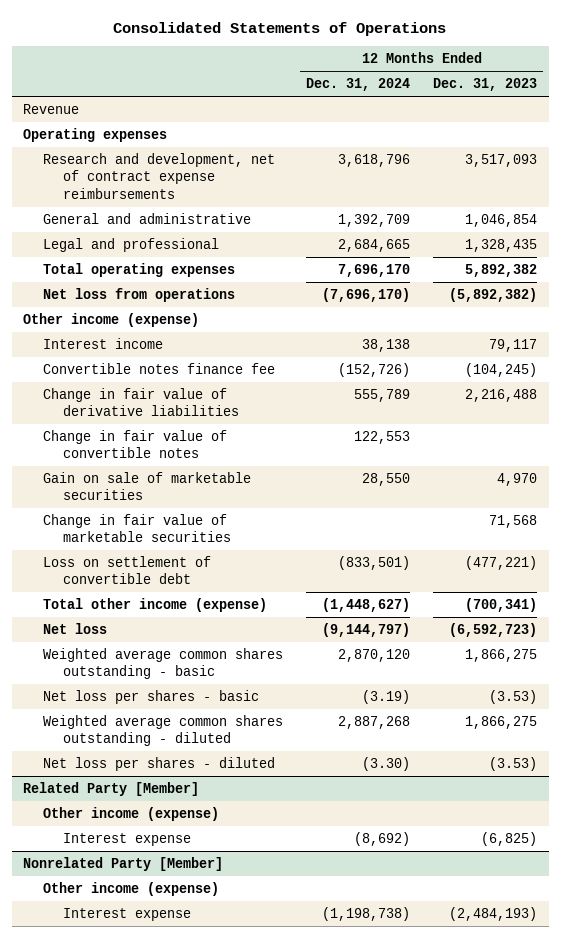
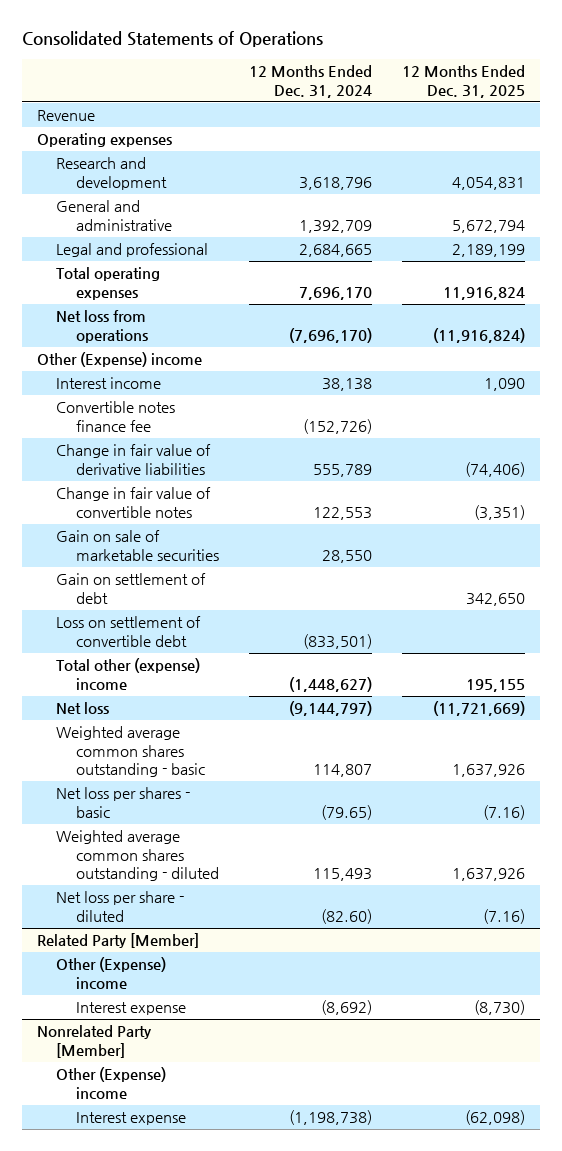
[433,78,538,92] Dec. 31, 2023 -> none
none -> [401,65,525,98] 12 Months Ended Dec. 31, 2025
[43,152,276,199] Research and development, net of contract expense reimbursements -> [56,157,167,190] Research and development
[23,312,200,327] Other income (expense) -> [36,352,202,368] Other (Expense) income
[43,513,231,543] Change in fair value of marketable securities -> none
none -> [56,573,207,604] Gain on settlement of debt
[43,597,268,612] Total other income (expense) -> [56,658,201,690] Total other (expense) income
[338,648,411,662] 2,870,120 -> [312,764,372,778] 114,807
[362,689,411,704] (3.19) -> [320,804,372,820] (79.65)
[338,715,411,729] 2,887,268 -> [312,868,372,882] 115,493
[43,756,276,771] Net loss per shares - diluted -> [56,891,185,922] Net loss per share - diluted
[362,756,411,771] (3.30) -> [320,908,372,924] (82.60)
[43,806,220,821] Other income (expense) -> [56,957,167,989] Other (Expense) income
[43,881,220,896] Other income (expense) -> [56,1067,167,1099] Other (Expense) income

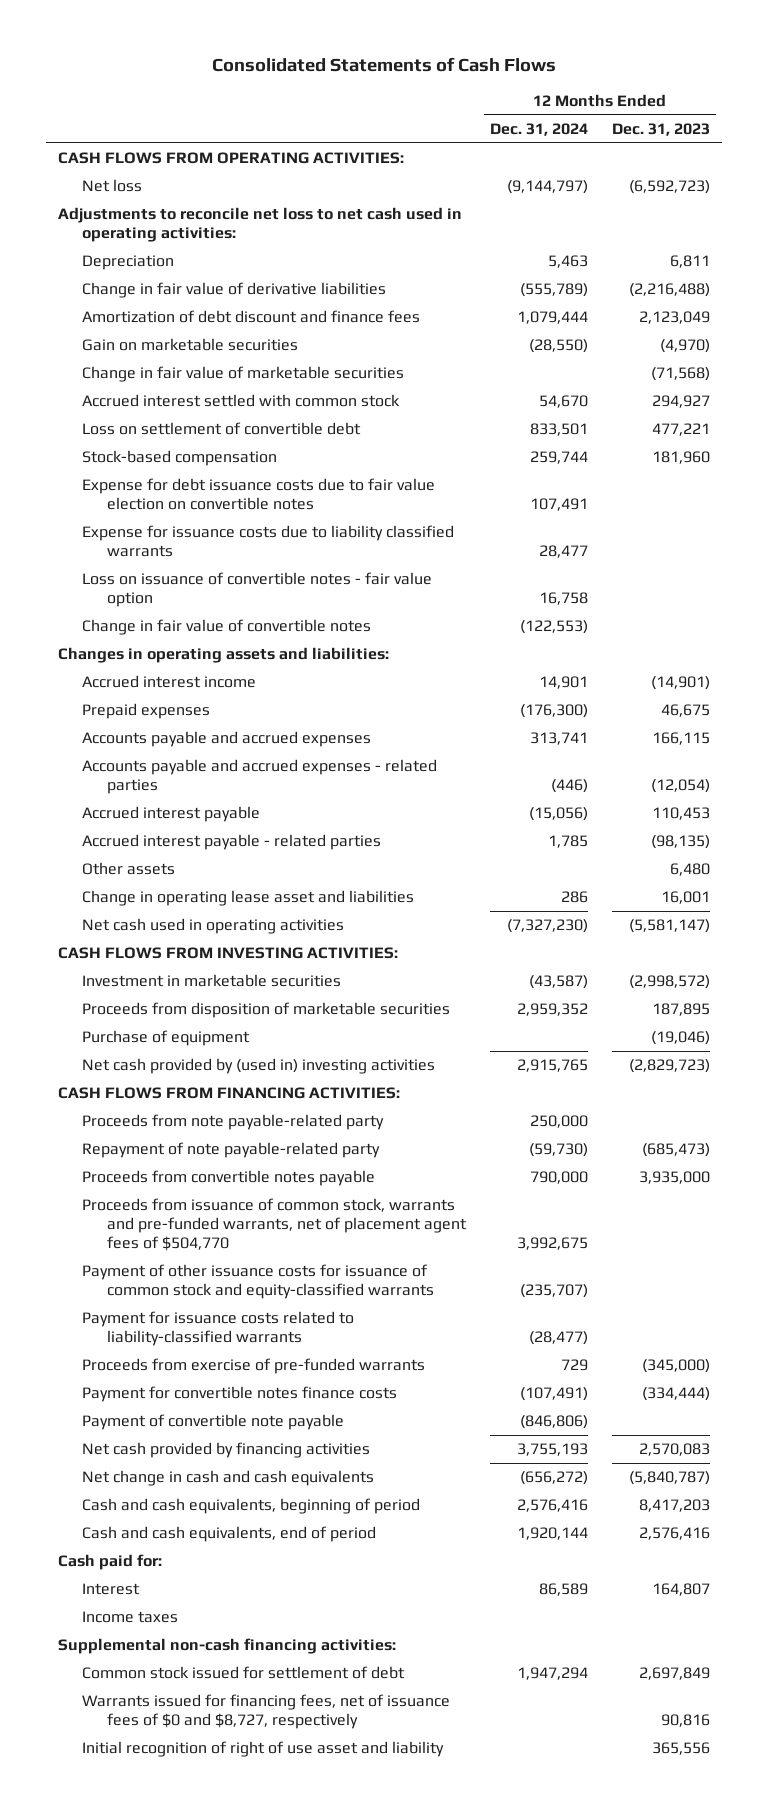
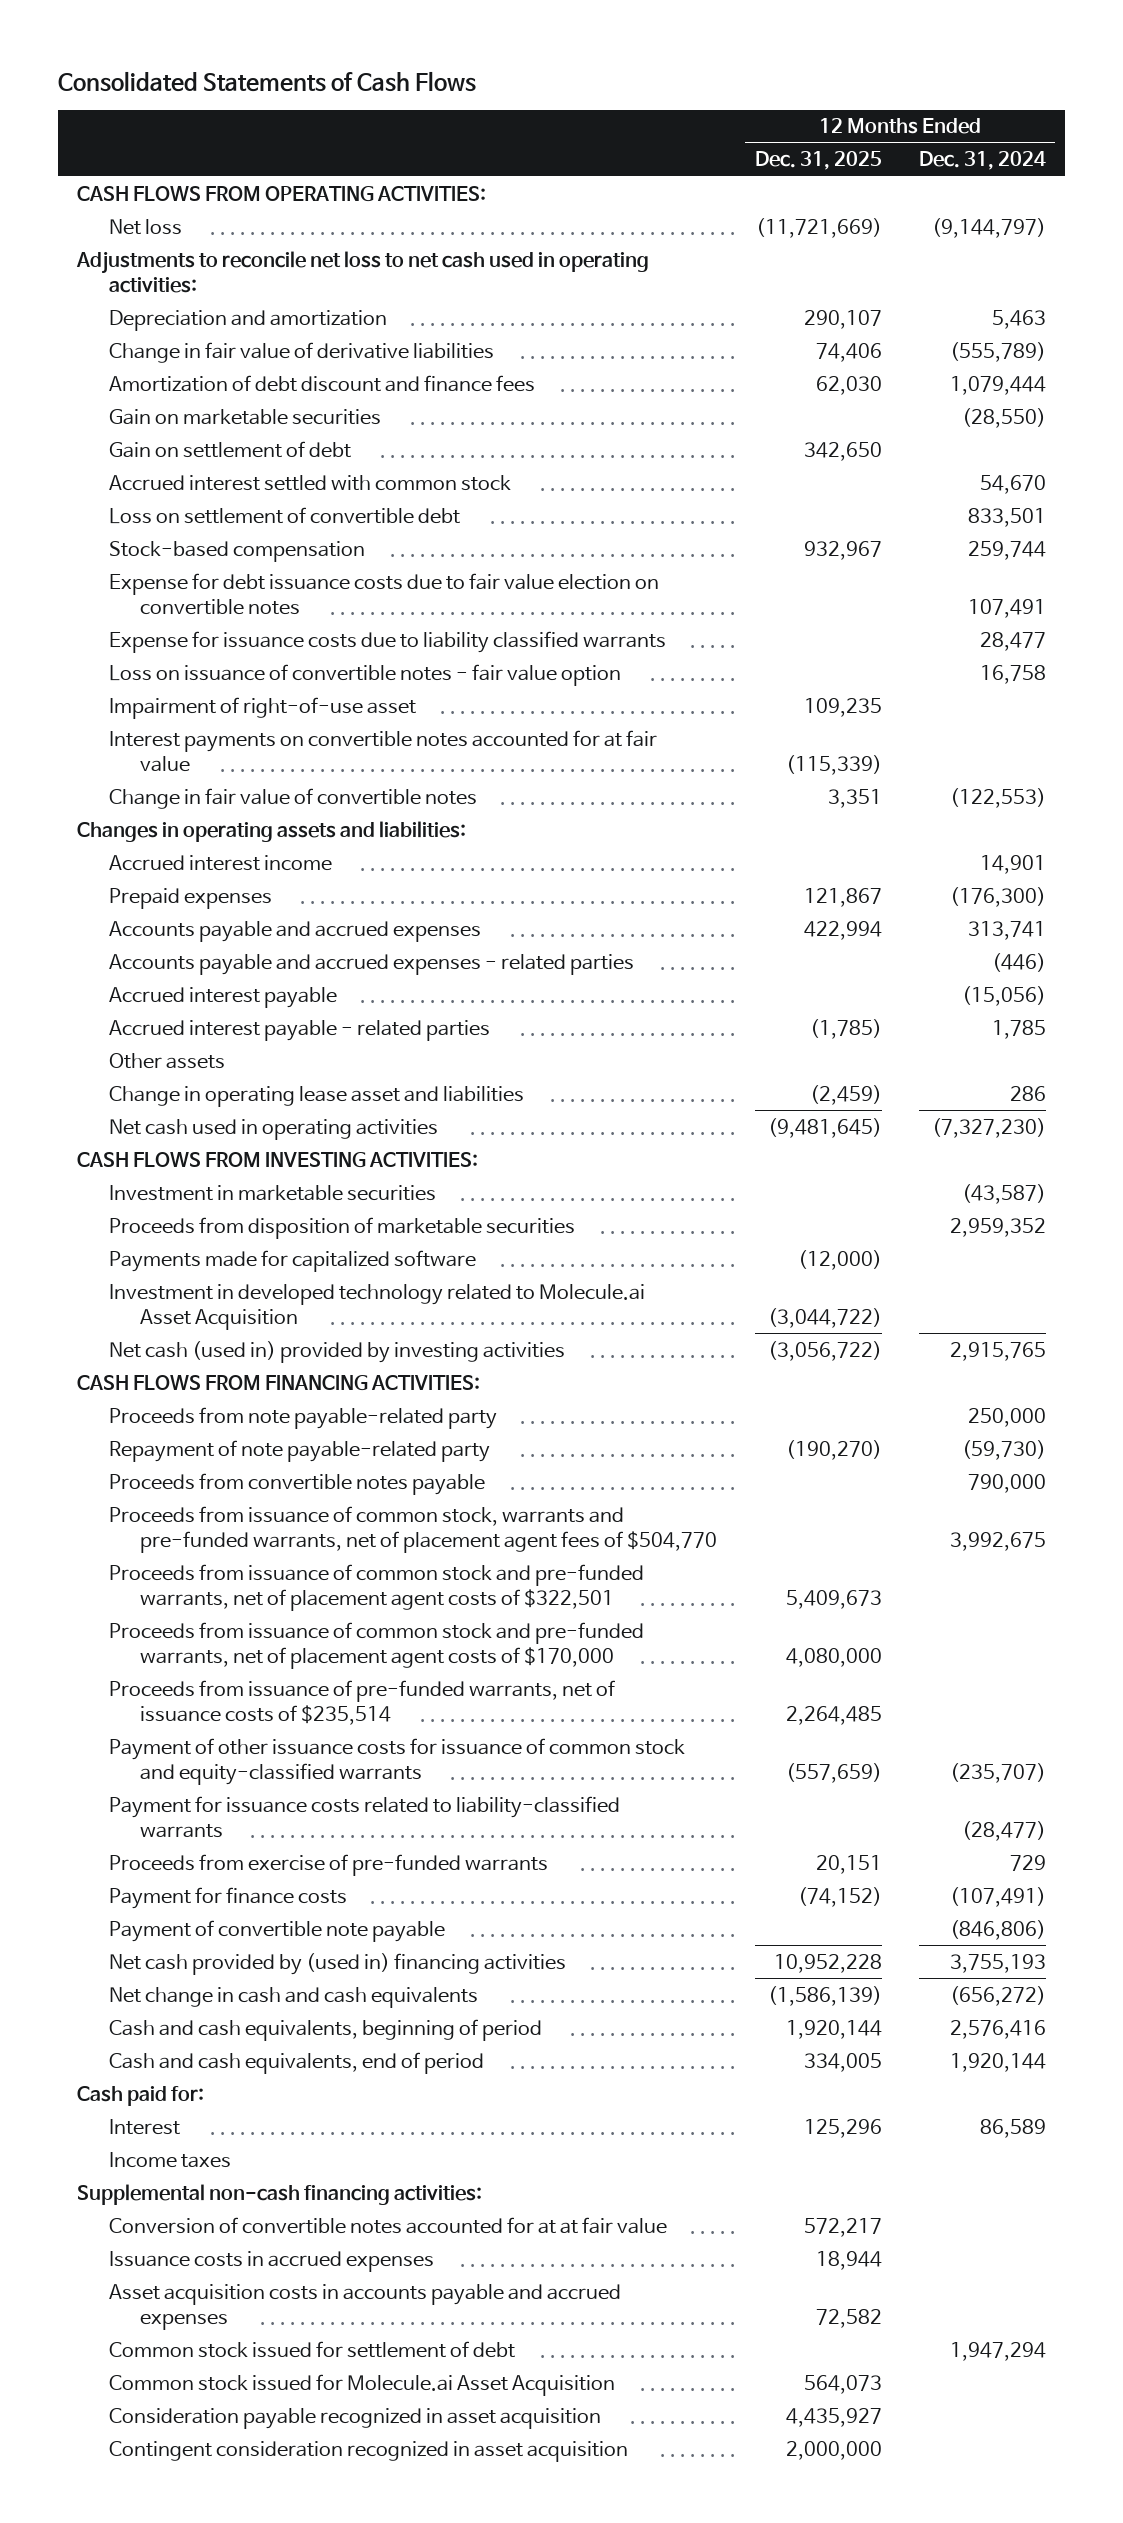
[611,122,710,136] Dec. 31, 2023 -> none
none -> [754,151,882,171] Dec. 31, 2025
[82,255,175,271] Depreciation -> [108,309,387,331] Depreciation and amortization
[82,366,405,383] Change in fair value of marketable securities -> none
none -> [108,440,351,458] Gain on settlement of debt
none -> [108,696,416,719] Impairment of right-of-use asset
none -> [108,729,657,773] Interest payments on convertible notes accounted for at fair value
[82,1030,251,1047] Purchase of equipment -> none
none -> [108,1249,476,1272] Payments made for capitalized software
none -> [108,1283,645,1331] Investment in developed technology related to Molecule.ai Asset Acquisition
[82,1058,436,1075] Net cash provided by (used in) investing activities -> [108,1340,565,1363] Net cash (used in) provided by investing activities
none -> [108,1563,644,1612] Proceeds from issuance of common stock and pre-funded warrants, net of placement agent costs of $322,501
none -> [108,1621,644,1670] Proceeds from issuance of common stock and pre-funded warrants, net of placement agent costs of $170,000
none -> [108,1679,615,1726] Proceeds from issuance of pre-funded warrants, net of issuance costs of $235,514
[82,1386,398,1403] Payment for convertible notes finance costs -> [108,1886,347,1909] Payment for finance costs
[82,1442,371,1459] Net cash provided by financing activities -> [108,1952,566,1975] Net cash provided by (used in) financing activities
none -> [108,2216,667,2234] Conversion of convertible notes accounted for at at fair value
none -> [108,2250,434,2272] Issuance costs in accrued expenses
none -> [108,2283,621,2331] Asset acquisition costs in accounts payable and accrued expenses
[82,1694,451,1730] Warrants issued for financing fees, net of issuance fees of $0 and $8,727, respectively -> none
[82,1741,445,1758] Initial recognition of right of use asset and liability -> none
none -> [108,2373,615,2396] Common stock issued for Molecule.ai Asset Acquisition
none -> [108,2407,601,2429] Consideration payable recognized in asset acquisition
none -> [108,2440,628,2462] Contingent consideration recognized in asset acquisition

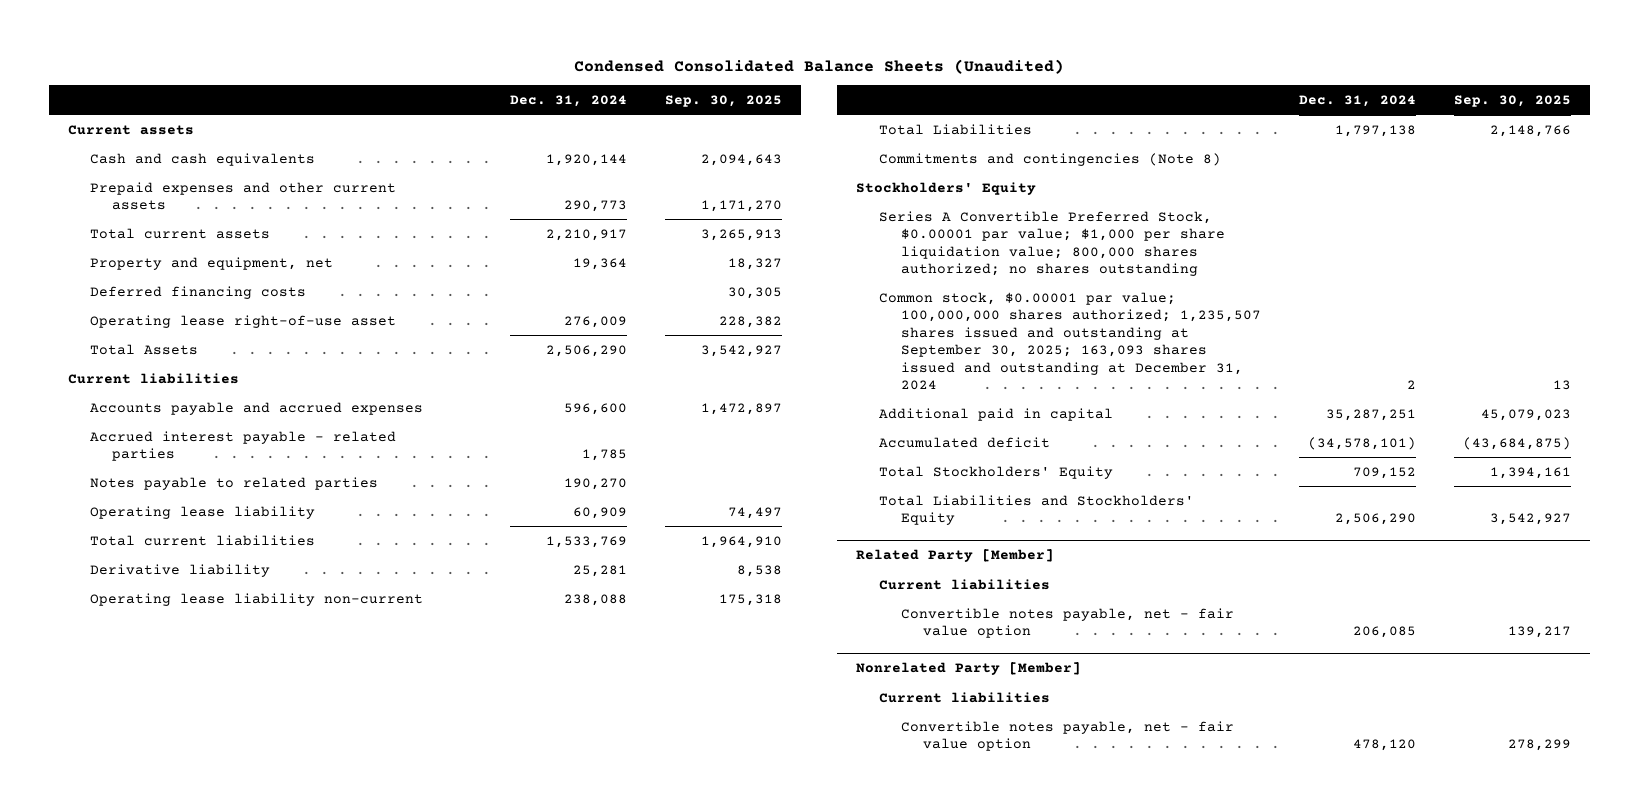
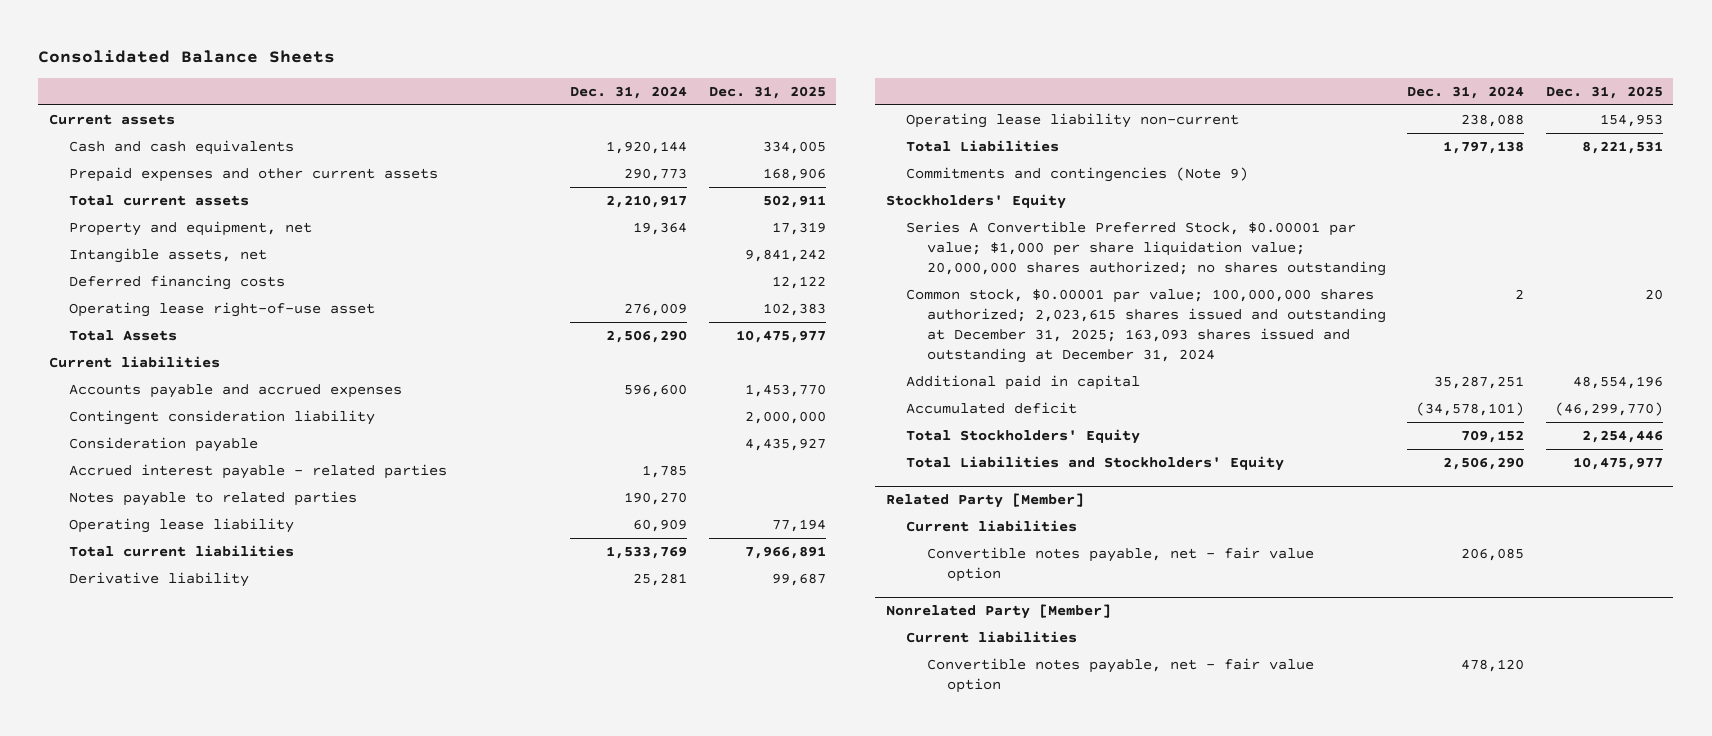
[574,59,1065,75] Condensed Consolidated Balance Sheets (Unaudited) -> [38,50,336,64] Consolidated Balance Sheets
[665,95,783,108] Sep. 30, 2025 -> none
none -> [708,85,826,99] Dec. 31, 2025
none -> [69,247,268,263] Intangible assets, net
none -> [69,409,376,425] Contingent consideration liability
none -> [69,436,259,452] Consideration payable
[878,152,1221,166] Commitments and contingencies (Note 8) -> [906,166,1249,182] Commitments and contingencies (Note 9)
[878,210,1226,277] Series A Convertible Preferred Stock, $0.00001 par value; $1,000 per share liquidation value; 800,000 shares authorized; no shares outstanding -> [906,220,1386,276] Series A Convertible Preferred Stock, $0.00001 par value; $1,000 per share liquidation value; 20,000,000 shares authorized; no shares outstanding
[878,291,1262,391] Common stock, $0.00001 par value; 100,000,000 shares authorized; 1,235,507 shares issued and outstanding at September 30, 2025; 163,093 shares issued and outstanding at December 31, 2024 -> [906,288,1386,363] Common stock, $0.00001 par value; 100,000,000 shares authorized; 2,023,615 shares issued and outstanding at December 31, 2025; 163,093 shares issued and outstanding at December 31, 2024

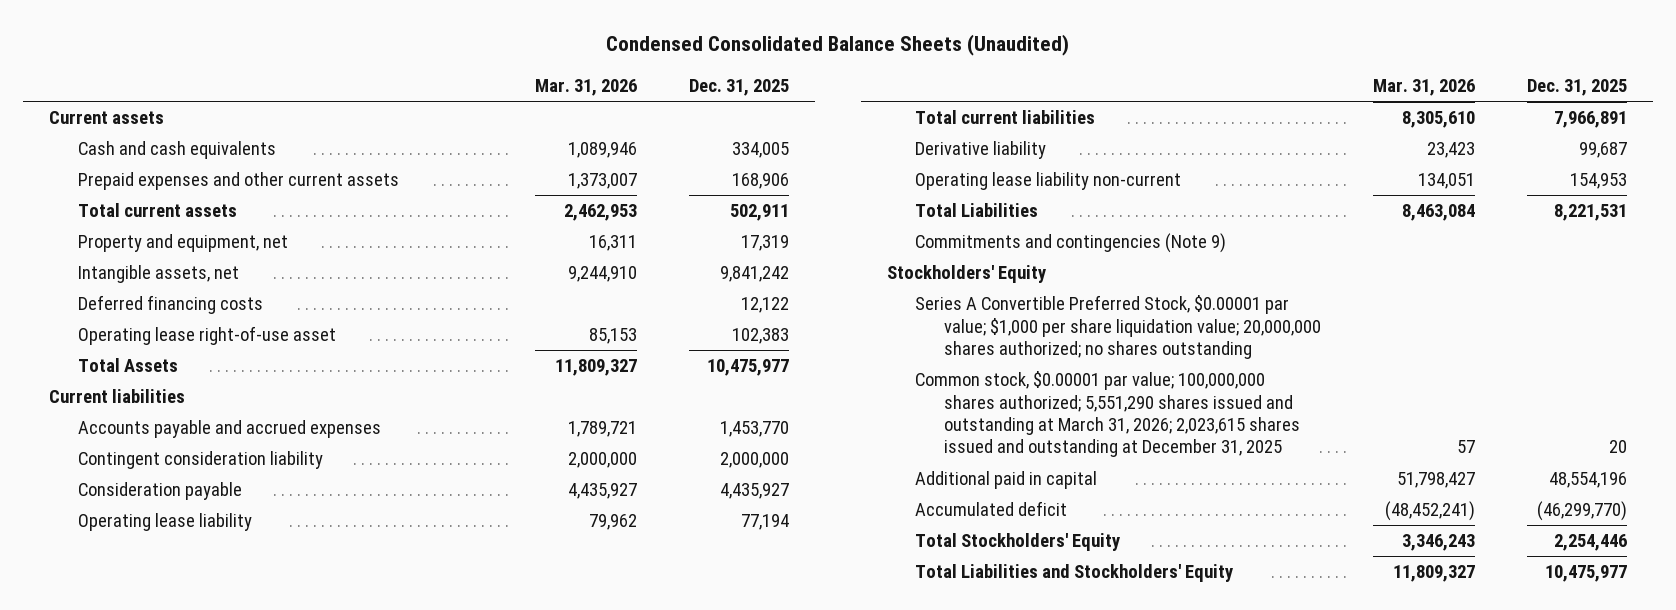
[38,50,336,64] Consolidated Balance Sheets -> [606,34,1070,57] Condensed Consolidated Balance Sheets (Unaudited)
[570,85,688,99] Dec. 31, 2024 -> none
none -> [535,78,638,96] Mar. 31, 2026
[69,463,448,479] Accrued interest payable - related parties -> none
[69,490,358,506] Notes payable to related parties -> none
[906,288,1386,363] Common stock, $0.00001 par value; 100,000,000 shares authorized; 2,023,615 shares issued and outstanding at December 31, 2025; 163,093 shares issued and outstanding at December 31, 2024 -> [915,371,1300,458] Common stock, $0.00001 par value; 100,000,000 shares authorized; 5,551,290 shares issued and outstanding at March 31, 2026; 2,023,615 shares issued and outstanding at December 31, 2025
[886,492,1085,508] Related Party [Member] -> none
[906,519,1078,532] Current liabilities -> none
[926,546,1314,582] Convertible notes payable, net - fair value option -> none
[886,603,1112,619] Nonrelated Party [Member] -> none
[906,630,1078,643] Current liabilities -> none
[926,657,1314,693] Convertible notes payable, net - fair value option -> none

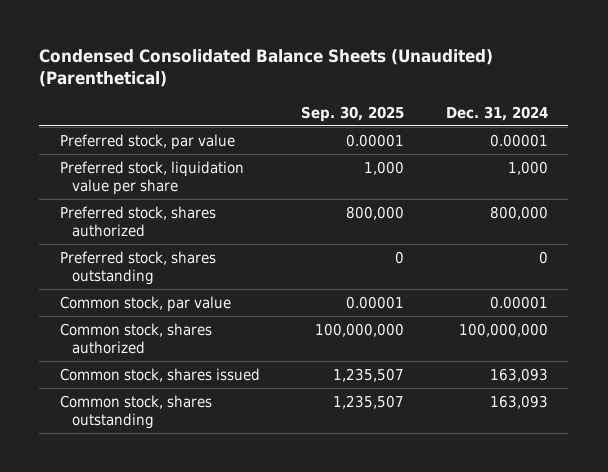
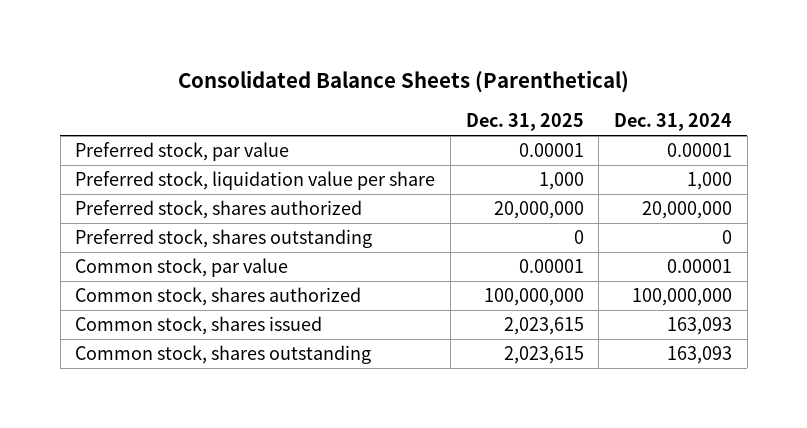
[39,48,494,88] Condensed Consolidated Balance Sheets (Unaudited) (Parenthetical) -> [177,70,629,94] Consolidated Balance Sheets (Parenthetical)
[301,105,405,122] Sep. 30, 2025 -> none
none -> [465,113,584,132] Dec. 31, 2025
[489,205,548,220] 800,000 -> [641,201,732,220] 20,000,000

